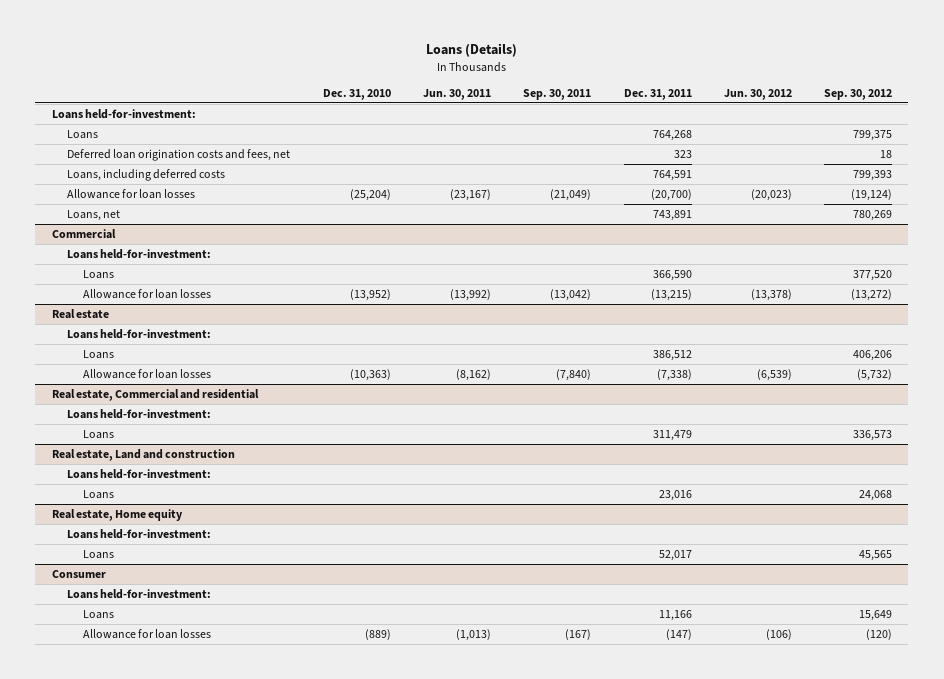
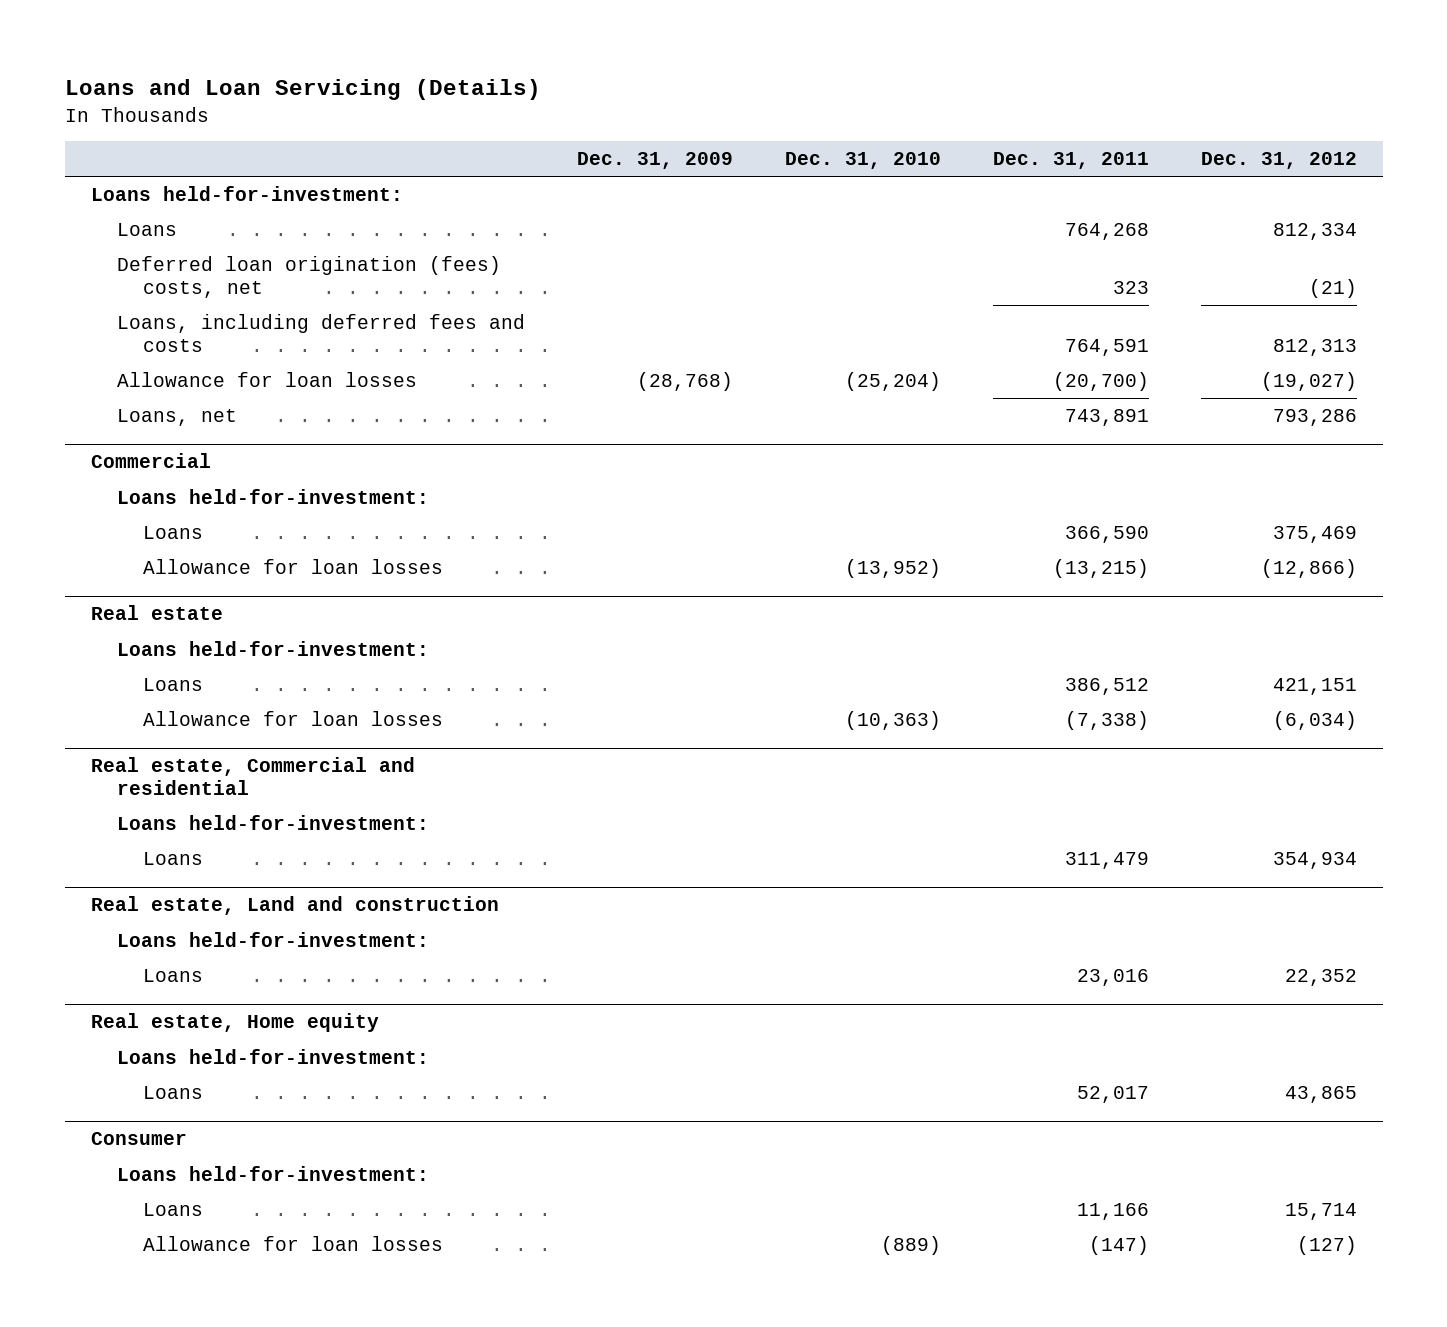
[425,43,517,58] Loans (Details) -> [64,79,541,101] Loans and Loan Servicing (Details)
[422,88,491,100] Jun. 30, 2011 -> none
[523,88,592,100] Sep. 30, 2011 -> none
[723,88,792,100] Jun. 30, 2012 -> none
[824,88,893,100] Sep. 30, 2012 -> none
none -> [576,152,733,170] Dec. 31, 2009
none -> [1200,152,1357,170] Dec. 31, 2012
[67,149,291,162] Deferred loan origination costs and fees, net -> [116,256,501,298] Deferred loan origination (fees) costs, net
[67,169,226,182] Loans, including deferred costs -> [116,314,525,352] Loans, including deferred fees and costs

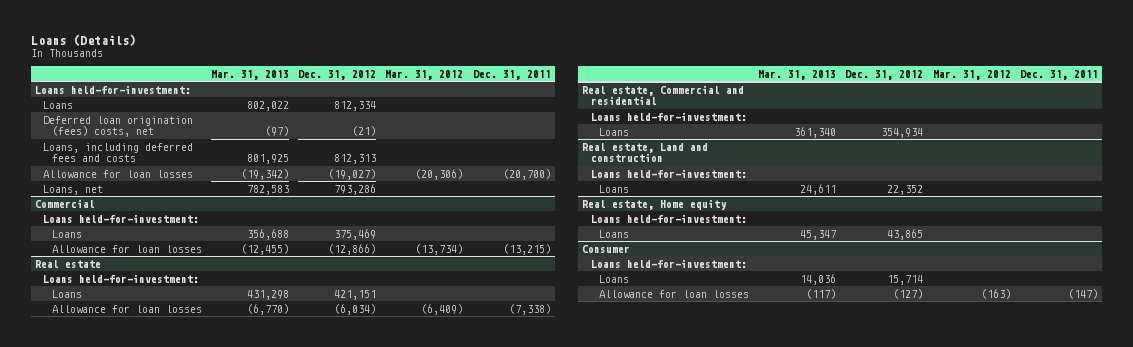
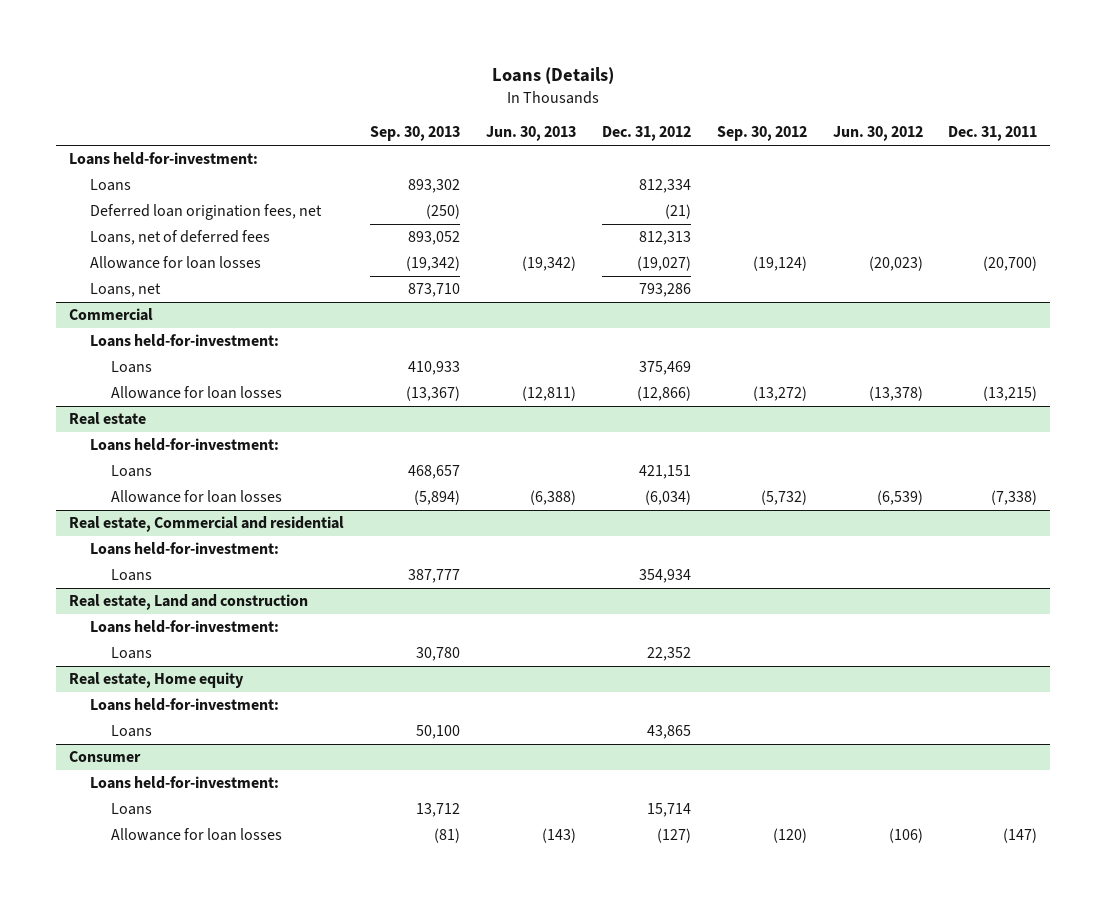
[210,69,289,80] Mar. 31, 2013 -> none
[385,69,464,80] Mar. 31, 2012 -> none
none -> [370,126,461,142] Sep. 30, 2013
none -> [485,126,576,142] Jun. 30, 2013
none -> [716,126,807,142] Sep. 30, 2012
none -> [832,126,923,142] Jun. 30, 2012
[43,115,194,138] Deferred loan origination (fees) costs, net -> [90,204,323,221] Deferred loan origination fees, net
[43,142,194,163] Loans, including deferred fees and costs -> [90,230,271,246] Loans, net of deferred fees

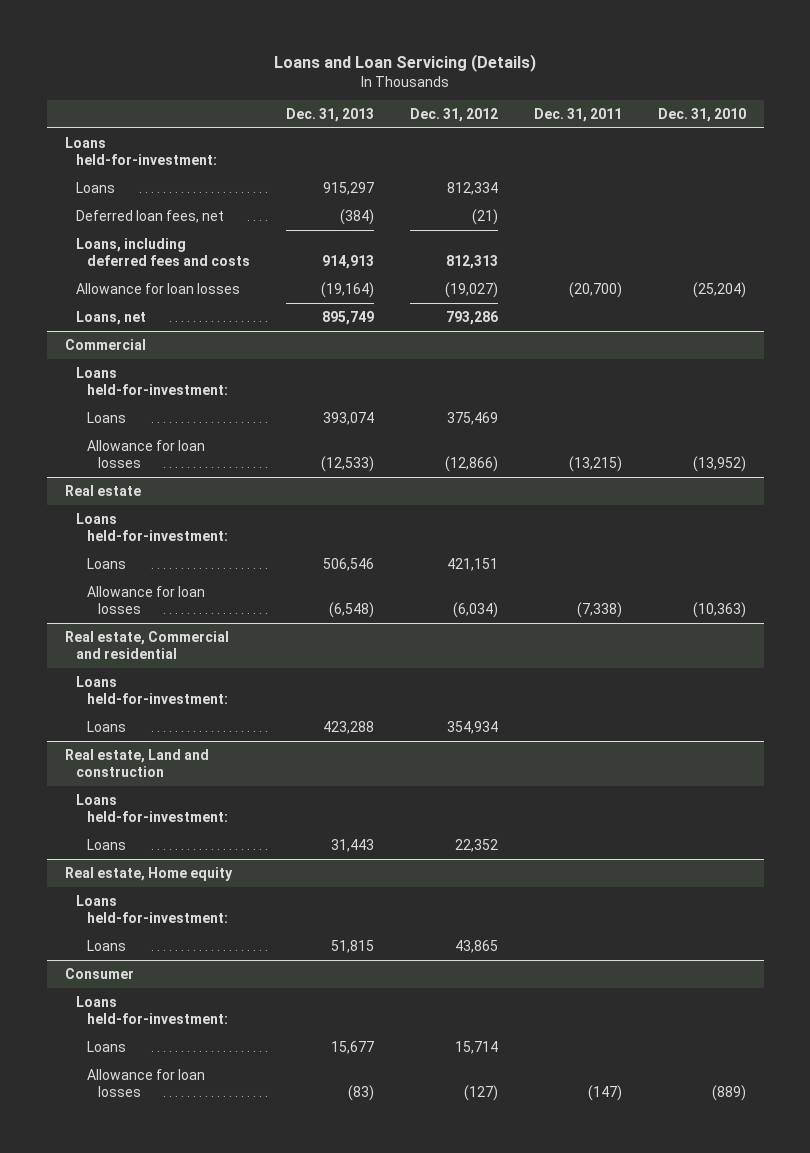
[492,67,615,85] Loans (Details) -> [274,53,537,72] Loans and Loan Servicing (Details)
[370,126,461,142] Sep. 30, 2013 -> none
[485,126,576,142] Jun. 30, 2013 -> none
[716,126,807,142] Sep. 30, 2012 -> none
[832,126,923,142] Jun. 30, 2012 -> none
none -> [285,107,374,122] Dec. 31, 2013
none -> [657,107,746,122] Dec. 31, 2010
[90,204,323,221] Deferred loan origination fees, net -> [75,209,224,223] Deferred loan fees, net
[90,230,271,246] Loans, net of deferred fees -> [75,237,250,267] Loans, including deferred fees and costs

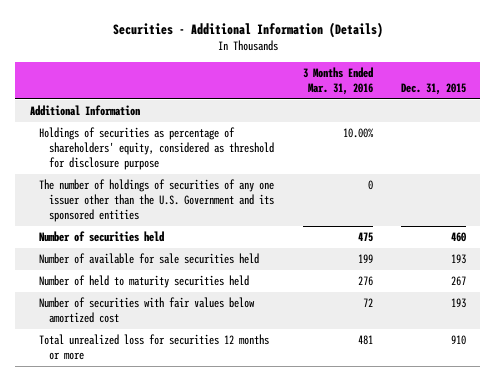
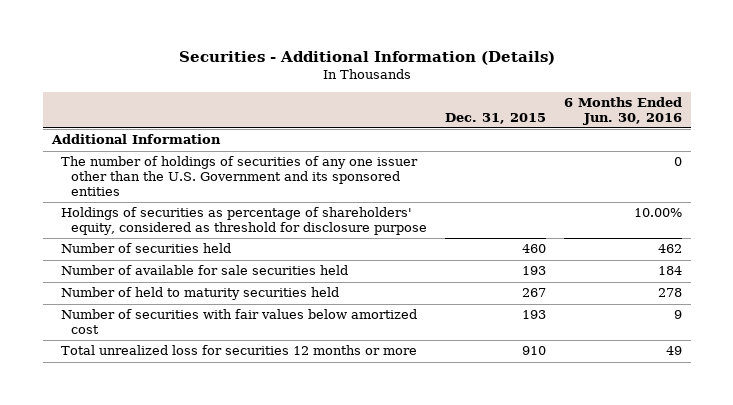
[302,66,373,95] 3 Months Ended Mar. 31, 2016 -> none
none -> [563,97,682,125] 6 Months Ended Jun. 30, 2016
[39,127,274,171] Holdings of securities as percentage of shareholders' equity, considered as threshold for disclosure purpose -> [61,207,428,236] Holdings of securities as percentage of shareholders' equity, considered as threshold for disclosure purpose

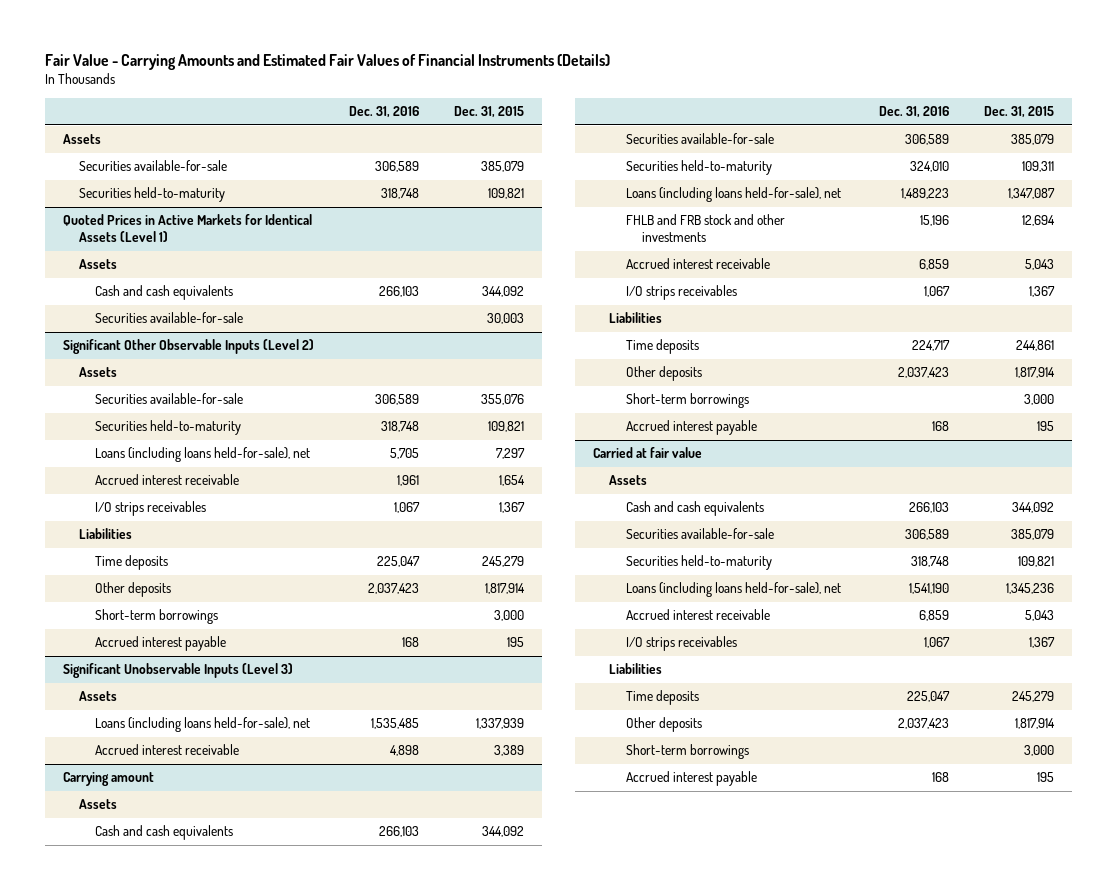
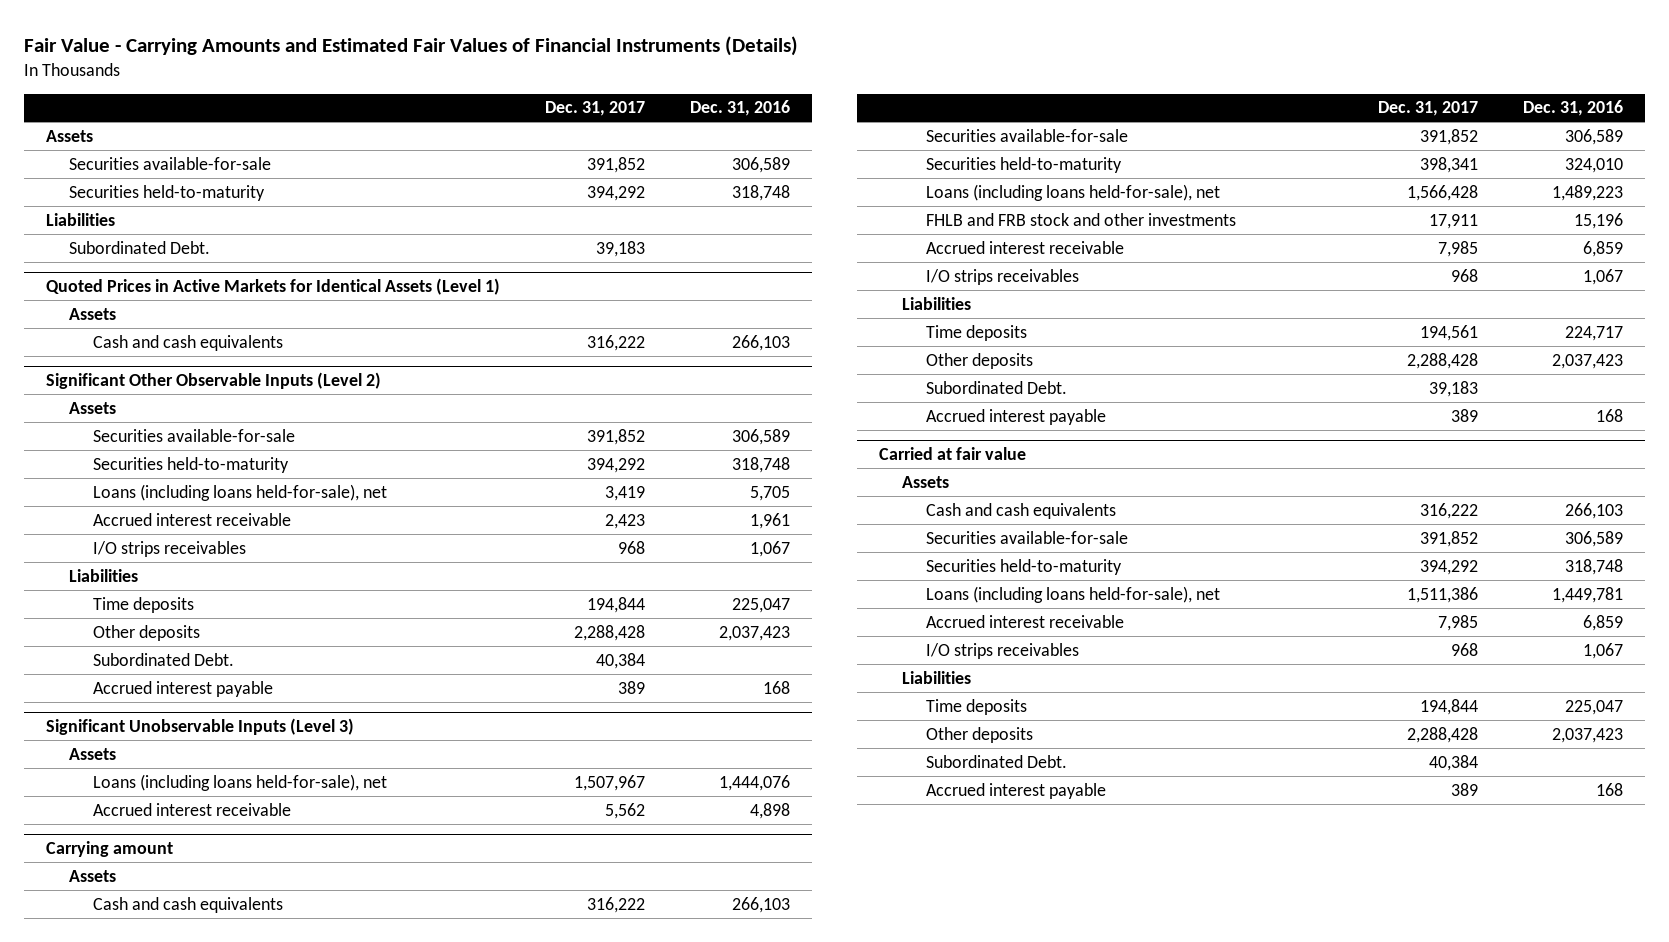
[453,106,524,119] Dec. 31, 2015 -> none
none -> [544,101,645,117] Dec. 31, 2017
none -> [46,212,116,226] Liabilities
none -> [69,240,211,254] Subordinated Debt.
[95,312,244,324] Securities available-for-sale -> none
[95,609,219,625] Short-term borrowings -> none
none -> [92,652,234,666] Subordinated Debt.
[370,718,419,730] 1,535,485 -> [718,774,790,791] 1,444,076
[625,393,749,409] Short-term borrowings -> none
none -> [925,380,1067,394] Subordinated Debt.
[908,583,949,595] 1,541,190 -> [1551,586,1623,603] 1,449,781
[625,744,749,760] Short-term borrowings -> none
none -> [925,754,1067,768] Subordinated Debt.

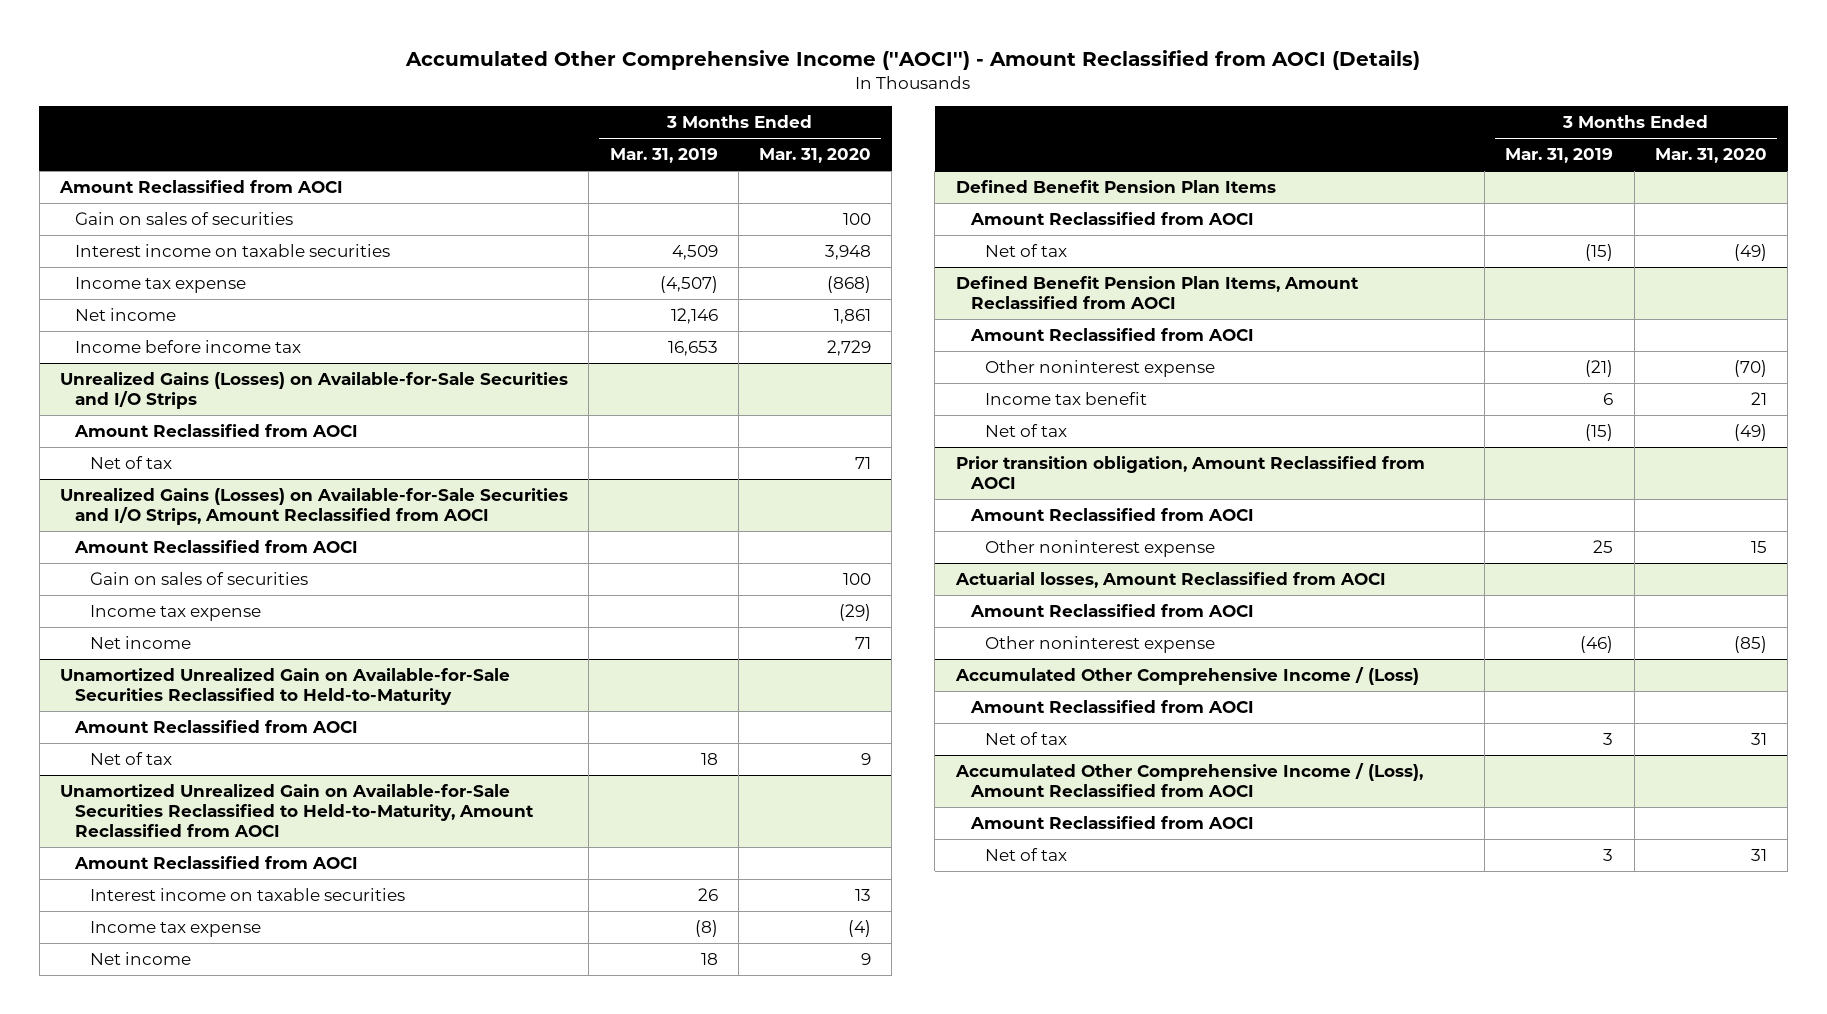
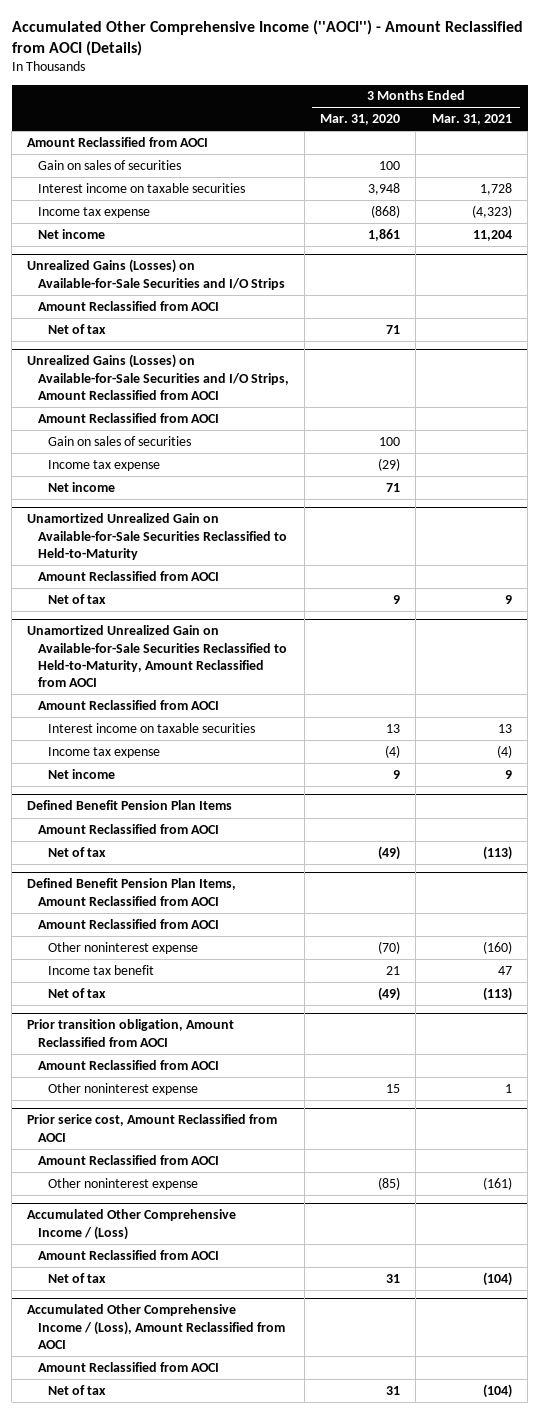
[609,148,718,164] Mar. 31, 2019 -> none
none -> [431,114,512,126] Mar. 31, 2021
[74,340,301,354] Income before income tax -> none
[954,572,1386,589] Actuarial losses, Amount Reclassified from AOCI -> none
none -> [27,1114,278,1142] Prior serice cost, Amount Reclassified from AOCI

